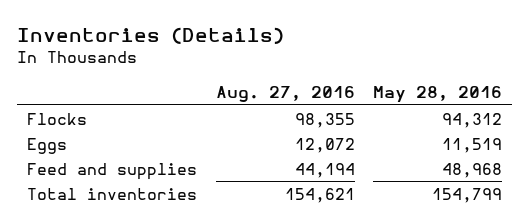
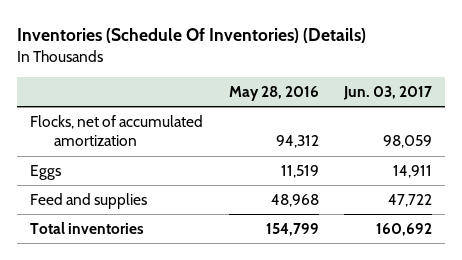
[17,26,285,44] Inventories (Details) -> [17,28,367,44] Inventories (Schedule Of Inventories) (Details)
[215,85,355,102] Aug. 27, 2016 -> none
none -> [343,86,433,101] Jun. 03, 2017
[26,112,87,125] Flocks -> [30,114,204,147] Flocks, net of accumulated amortization

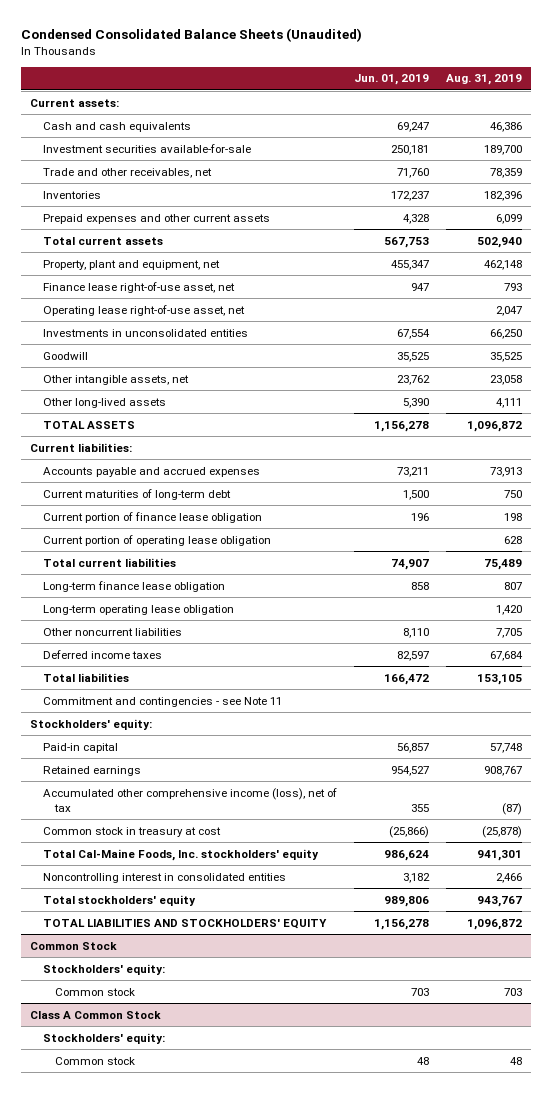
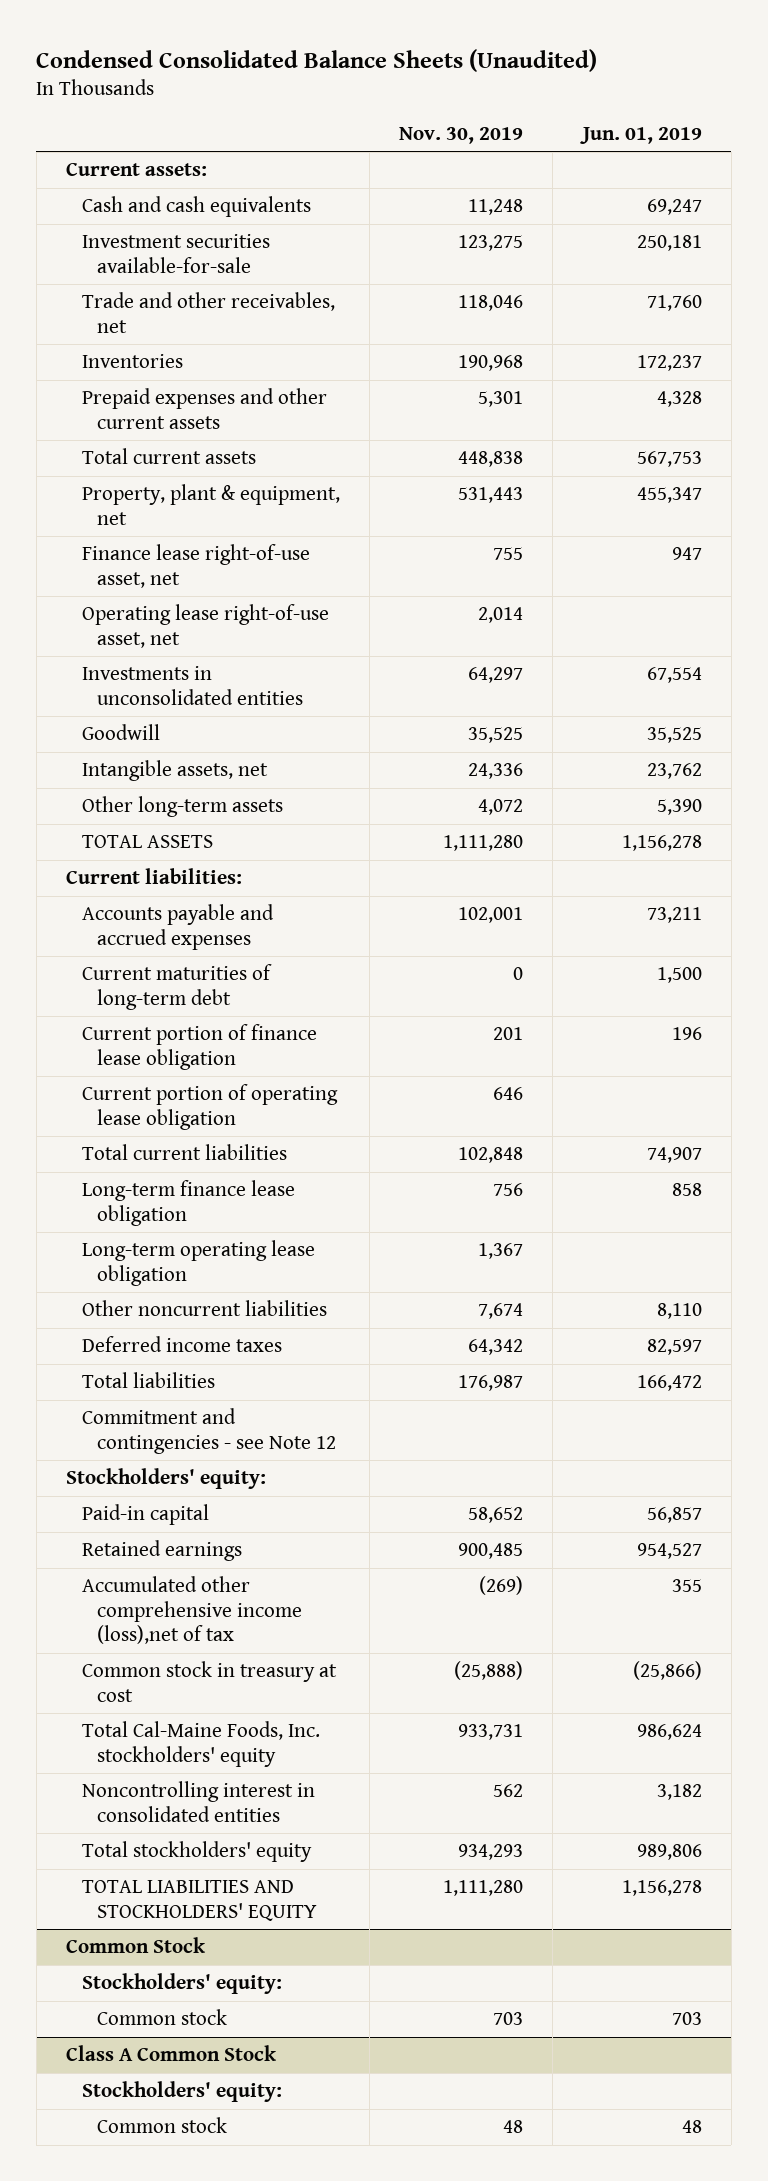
[446,74,523,86] Aug. 31, 2019 -> none
none -> [399,126,524,144] Nov. 30, 2019
[42,259,220,270] Property, plant and equipment, net -> [81,484,340,525] Property, plant & equipment, net
[42,374,189,385] Other intangible assets, net -> [81,760,268,782] Intangible assets, net
[42,397,166,408] Other long-lived assets -> [81,796,283,818] Other long-term assets
[42,696,282,707] Commitment and contingencies - see Note 11 -> [81,1408,337,1454] Commitment and contingencies - see Note 12
[42,787,337,812] Accumulated other comprehensive income (loss), net of tax -> [81,1576,303,1645] Accumulated other comprehensive income (loss),net of tax

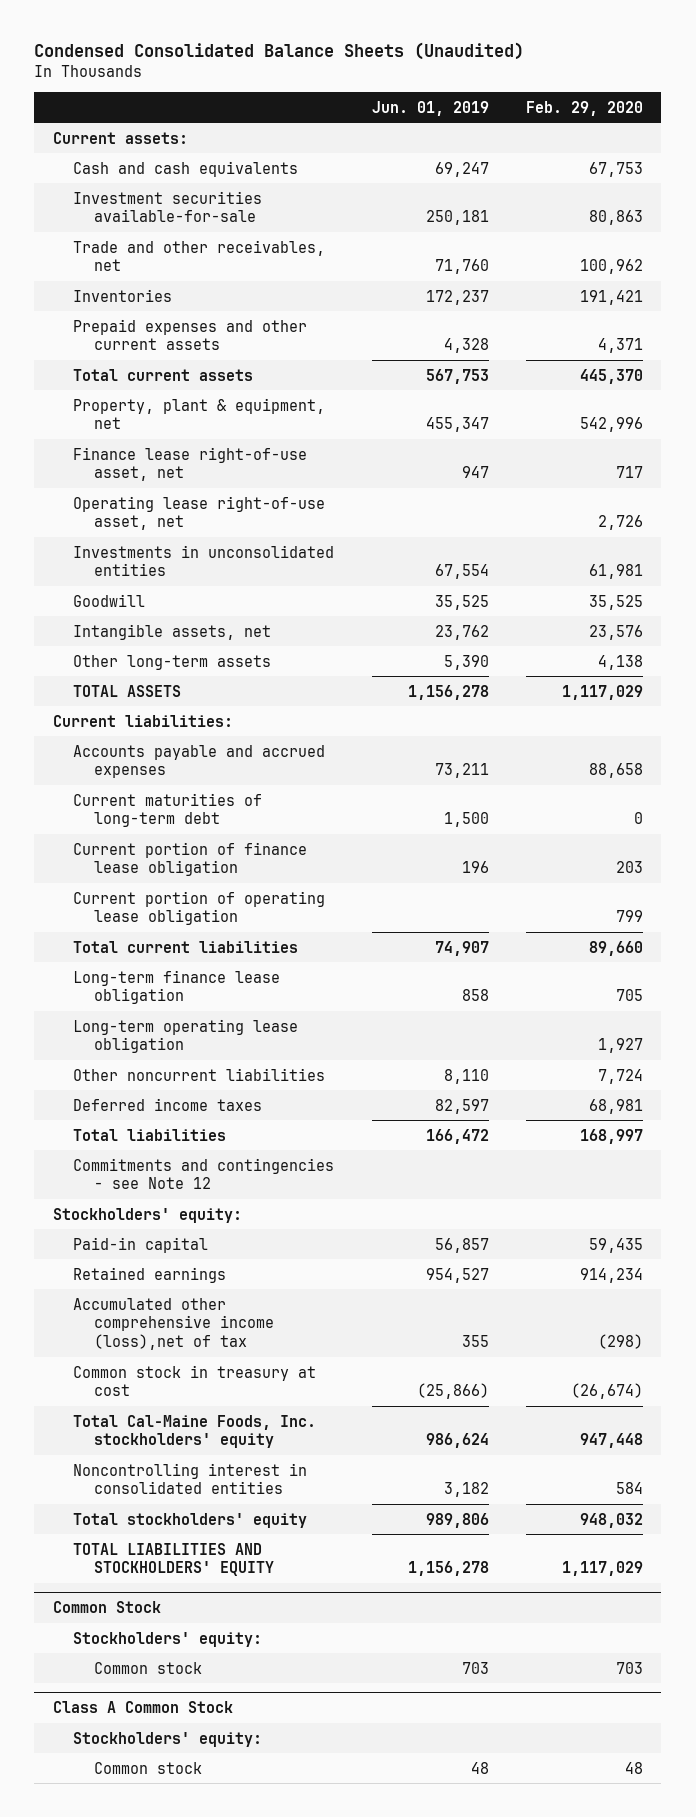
[399,126,524,144] Nov. 30, 2019 -> none
none -> [525,100,643,116] Feb. 29, 2020
[81,1408,337,1454] Commitment and contingencies - see Note 12 -> [73,1157,335,1190] Commitments and contingencies - see Note 12

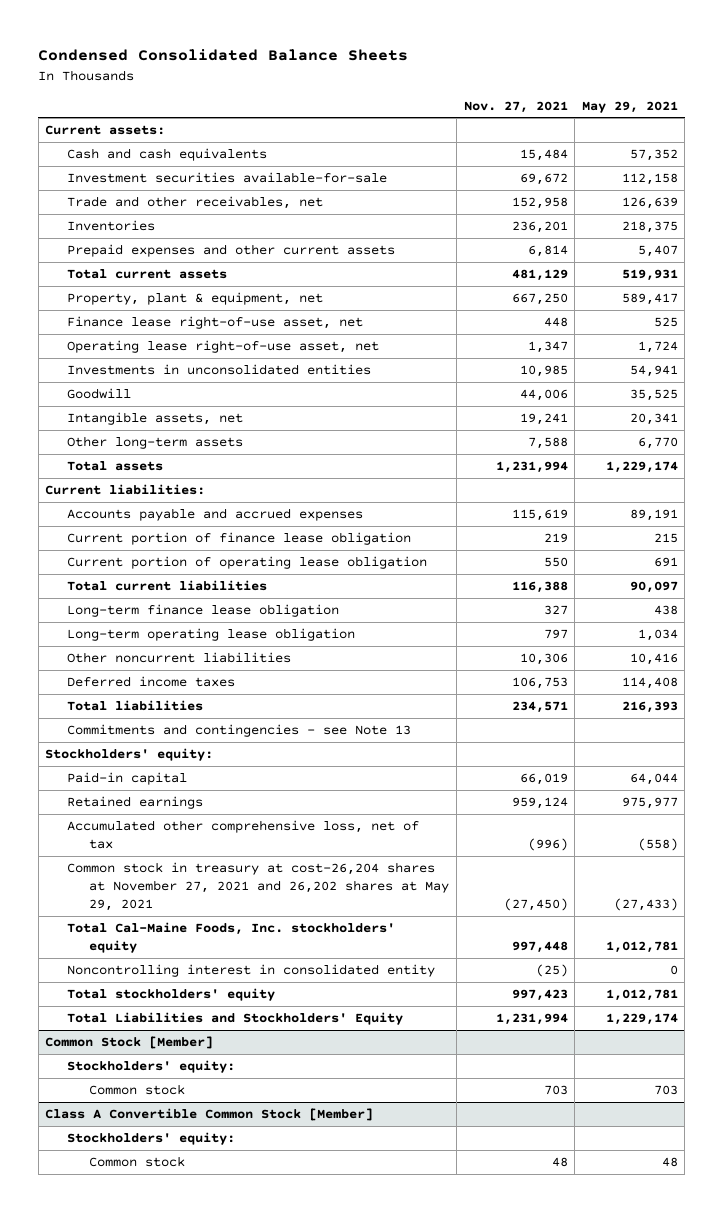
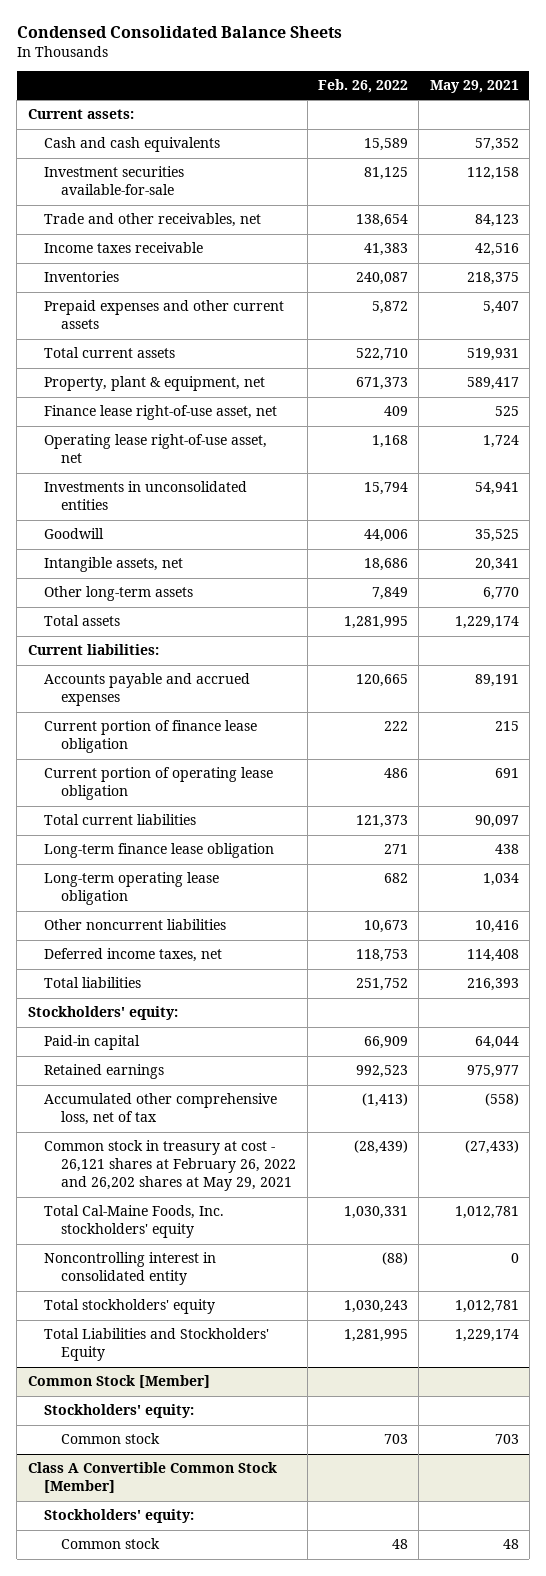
[463,100,568,113] Nov. 27, 2021 -> none
none -> [317,79,408,94] Feb. 26, 2022
[621,196,678,209] 126,639 -> [474,214,519,228] 84,123
none -> [44,242,204,254] Income taxes receivable
[67,675,236,687] Deferred income taxes -> [44,948,223,963] Deferred income taxes, net
[67,723,412,737] Commitments and contingencies - see Note 13 -> none
[67,861,450,912] Common stock in treasury at cost-26,204 shares at November 27, 2021 and 26,202 shares at May 29, 2021 -> [44,1140,297,1192] Common stock in treasury at cost - 26,121 shares at February 26, 2022 and 26,202 shares at May 29, 2021

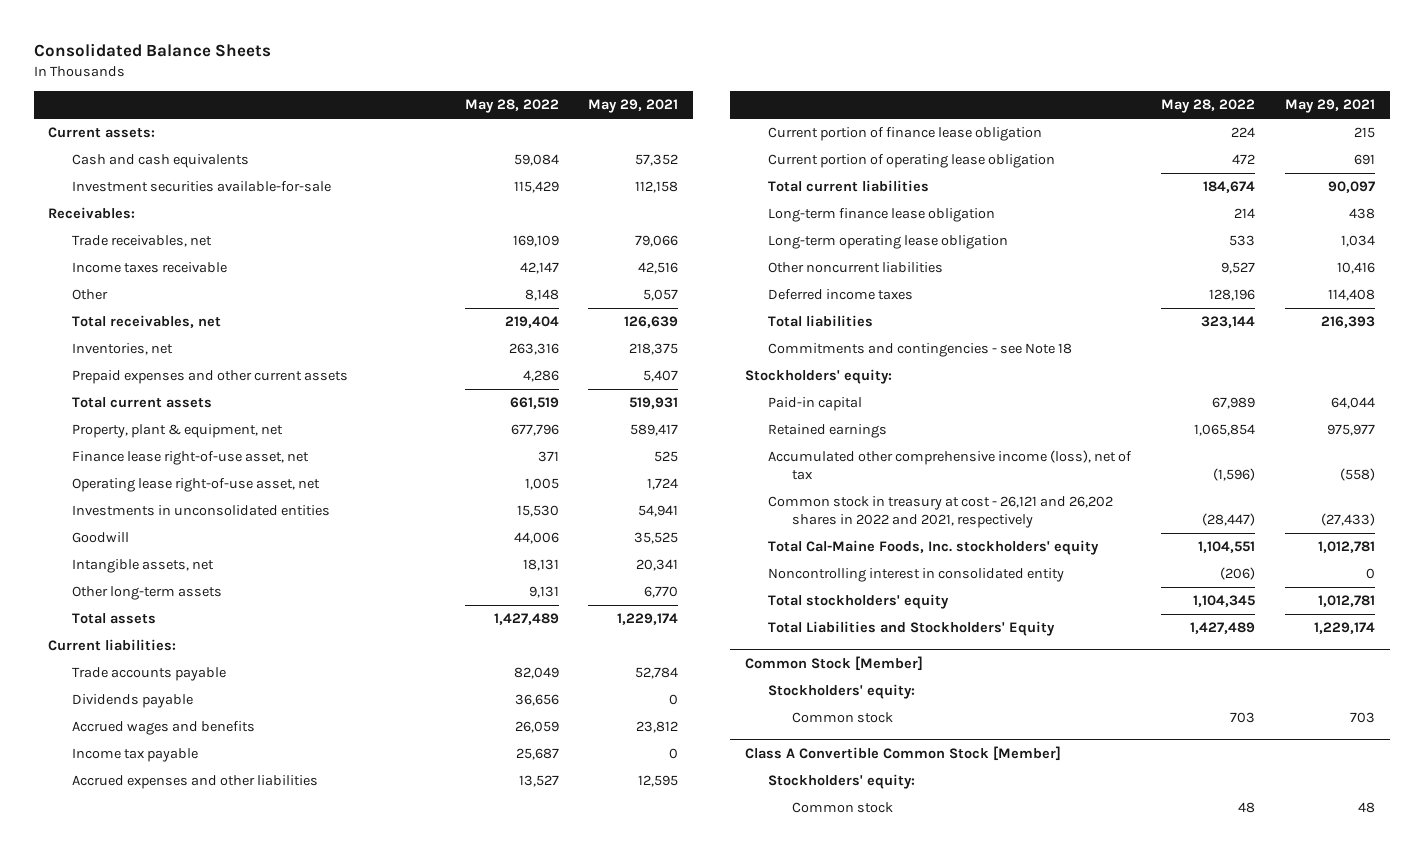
[16,26,342,39] Condensed Consolidated Balance Sheets -> [33,43,271,58] Consolidated Balance Sheets
[317,79,408,94] Feb. 26, 2022 -> none
none -> [464,99,559,114] May 28, 2022
none -> [48,207,136,220] Receivables:
[44,213,262,228] Trade and other receivables, net -> [71,235,212,248] Trade receivables, net
[474,214,519,228] 84,123 -> [635,235,679,248] 79,066
none -> [71,289,108,301] Other
none -> [71,315,221,329] Total receivables, net
[44,271,120,283] Inventories -> [71,343,173,356] Inventories, net
[44,673,251,707] Accounts payable and accrued expenses -> none
none -> [71,667,226,682] Trade accounts payable
none -> [71,694,193,709] Dividends payable
none -> [71,721,255,736] Accrued wages and benefits
none -> [71,748,198,763] Income tax payable
none -> [71,775,318,790] Accrued expenses and other liabilities
[44,948,223,963] Deferred income taxes, net -> [768,289,914,301] Deferred income taxes
none -> [768,343,1073,358] Commitments and contingencies - see Note 18
[44,1093,278,1126] Accumulated other comprehensive loss, net of tax -> [768,450,1133,481] Accumulated other comprehensive income (loss), net of tax
[44,1140,297,1192] Common stock in treasury at cost - 26,121 shares at February 26, 2022 and 26,202 shares at May 29, 2021 -> [768,496,1114,529] Common stock in treasury at cost - 26,121 and 26,202 shares in 2022 and 2021, respectively

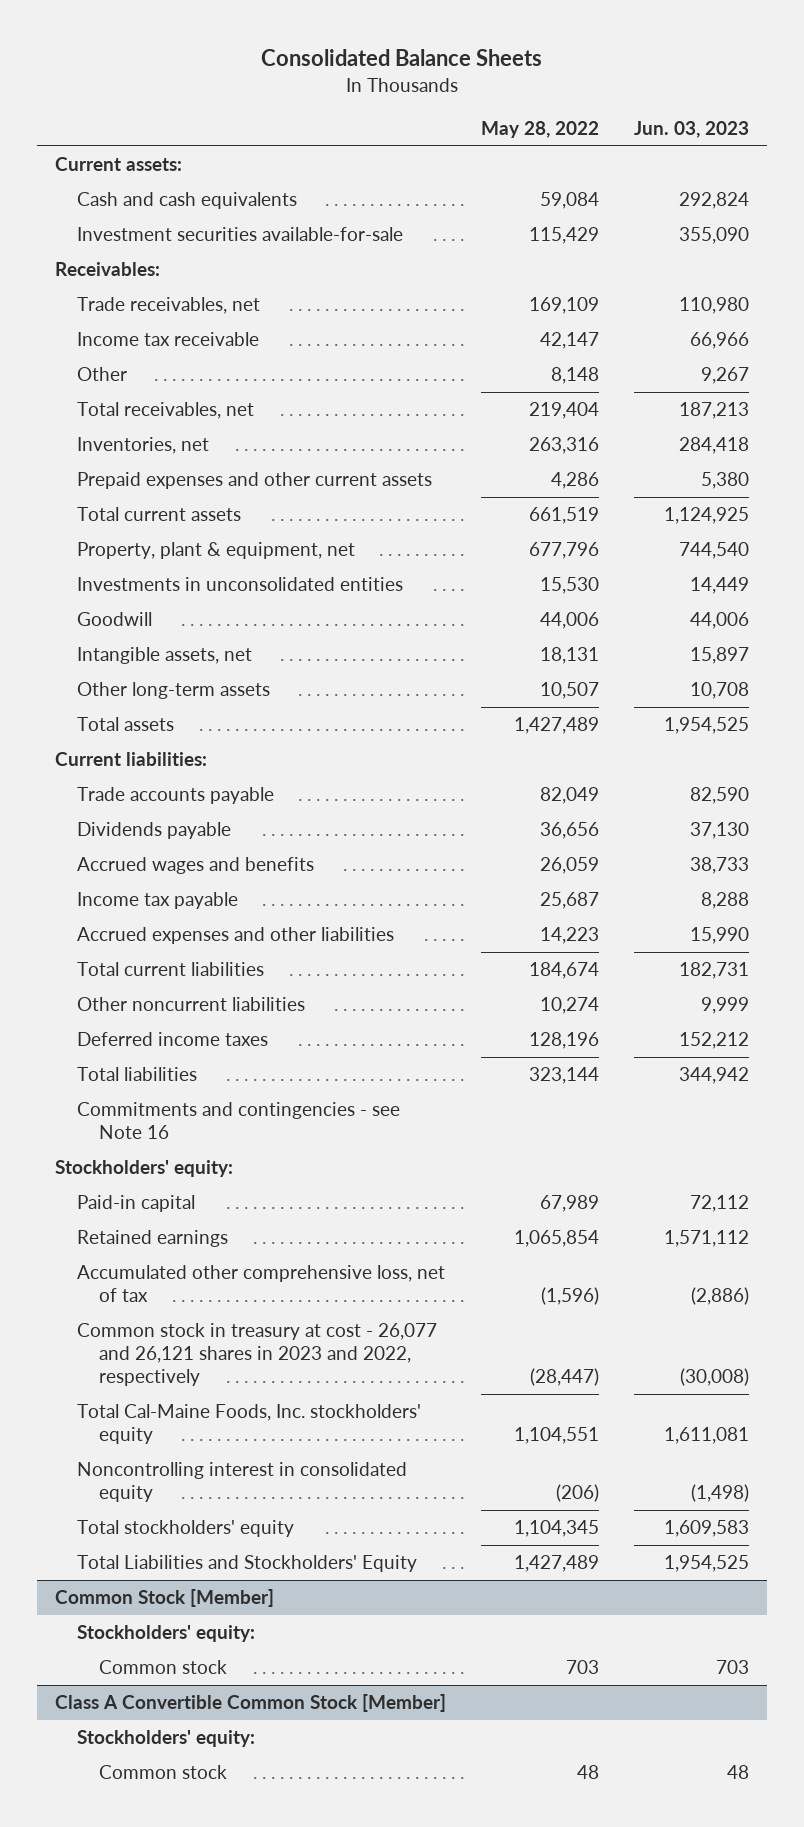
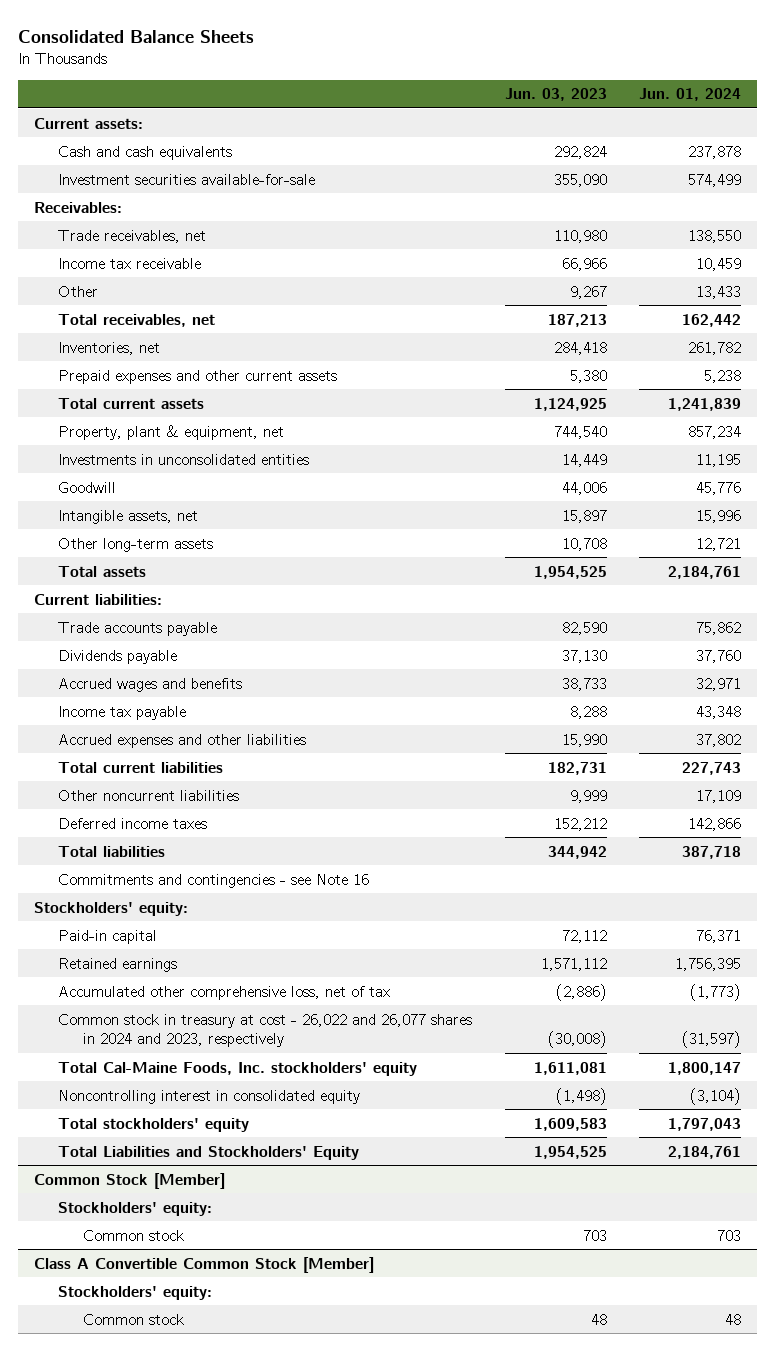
[481,120,600,138] May 28, 2022 -> none
none -> [639,88,742,102] Jun. 01, 2024
[77,1323,438,1386] Common stock in treasury at cost - 26,077 and 26,121 shares in 2023 and 2022, respectively -> [58,1013,473,1048] Common stock in treasury at cost - 26,022 and 26,077 shares in 2024 and 2023, respectively

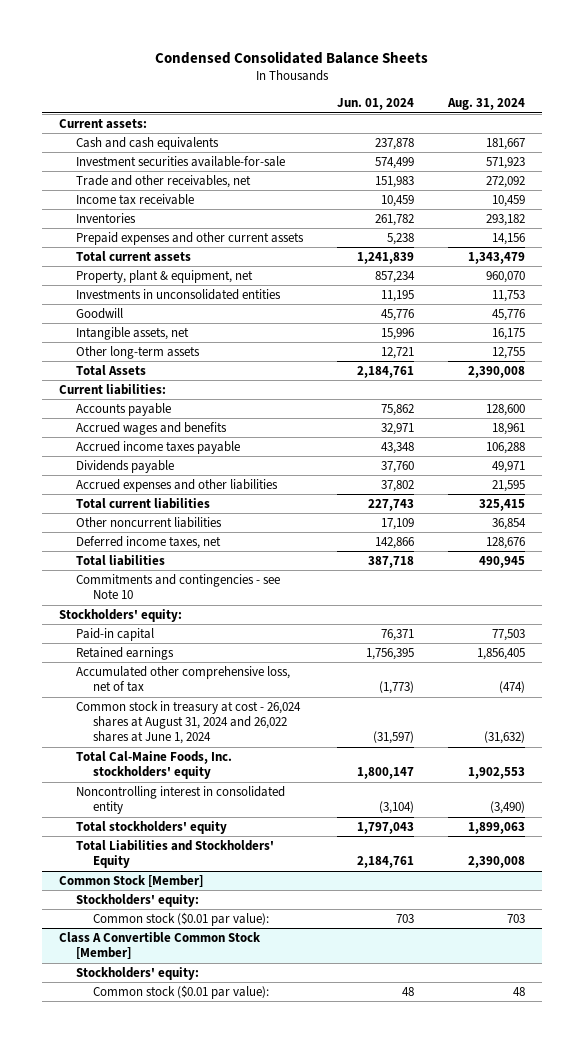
[17,29,254,43] Consolidated Balance Sheets -> [154,50,428,64] Condensed Consolidated Balance Sheets
[504,88,607,102] Jun. 03, 2023 -> none
none -> [446,98,525,111] Aug. 31, 2024
[34,201,123,213] Receivables: -> none
[58,229,207,243] Trade receivables, net -> [75,174,251,188] Trade and other receivables, net
[688,229,742,243] 138,550 -> [374,175,414,188] 151,983
[58,285,99,297] Other -> none
[58,313,216,327] Total receivables, net -> none
[58,341,161,355] Inventories, net -> [75,212,136,223] Inventories
[58,565,147,577] Total assets -> [75,364,146,376] Total Assets
[58,621,218,636] Trade accounts payable -> [75,402,171,416] Accounts payable
[58,705,187,720] Income tax payable -> [75,440,240,454] Accrued income taxes payable
[58,649,178,664] Dividends payable -> [75,459,174,473] Dividends payable
[58,817,208,829] Deferred income taxes -> [75,535,221,549] Deferred income taxes, net
[58,873,370,888] Commitments and contingencies - see Note 16 -> [75,573,280,600] Commitments and contingencies - see Note 10
[58,1013,473,1048] Common stock in treasury at cost - 26,022 and 26,077 shares in 2024 and 2023, respectively -> [75,700,301,745] Common stock in treasury at cost - 26,024 shares at August 31, 2024 and 26,022 shares at June 1, 2024
[58,1089,361,1104] Noncontrolling interest in consolidated equity -> [75,785,285,815] Noncontrolling interest in consolidated entity
[82,1229,184,1241] Common stock -> [92,911,269,926] Common stock ($0.01 par value):
[82,1313,184,1325] Common stock -> [92,984,269,999] Common stock ($0.01 par value):

